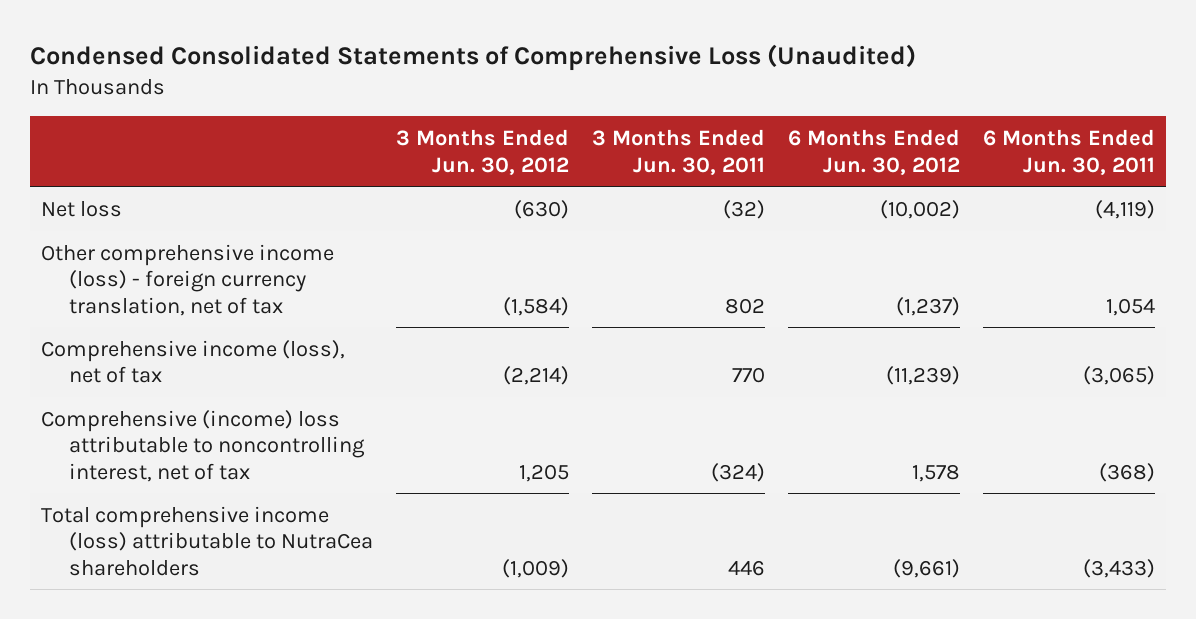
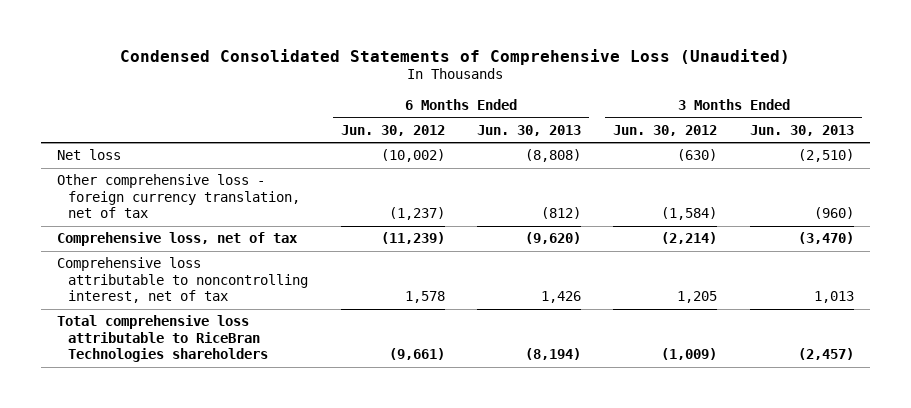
[592,129,766,175] 3 Months Ended Jun. 30, 2011 -> none
[982,129,1155,175] 6 Months Ended Jun. 30, 2011 -> none
none -> [477,124,582,136] Jun. 30, 2013
none -> [749,124,854,136] Jun. 30, 2013
[41,243,335,316] Other comprehensive income (loss) - foreign currency translation, net of tax -> [57,174,301,219] Other comprehensive loss - foreign currency translation, net of tax
[41,339,346,384] Comprehensive income (loss), net of tax -> [57,232,299,247] Comprehensive loss, net of tax
[41,409,366,482] Comprehensive (income) loss attributable to noncontrolling interest, net of tax -> [57,257,309,304] Comprehensive loss attributable to noncontrolling interest, net of tax
[41,505,374,576] Total comprehensive income (loss) attributable to NutraCea shareholders -> [57,315,269,363] Total comprehensive loss attributable to RiceBran Technologies shareholders

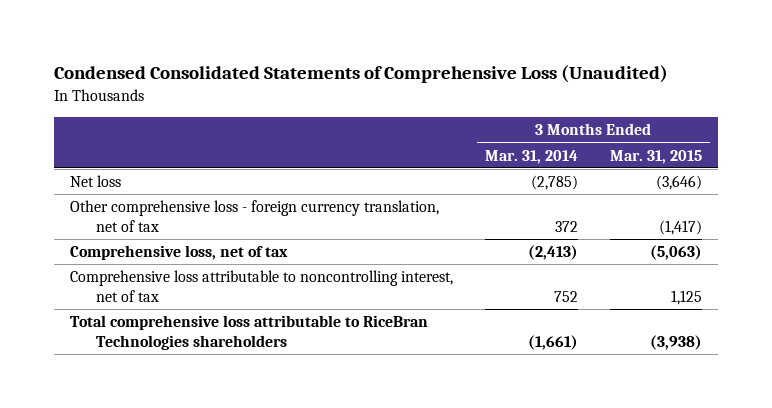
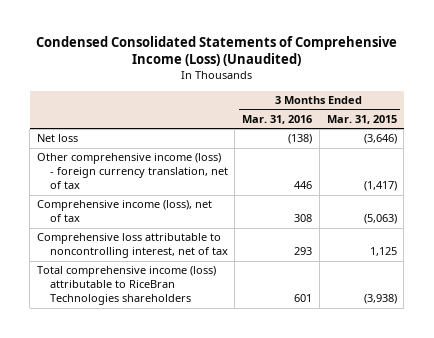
[54,65,669,84] Condensed Consolidated Statements of Comprehensive Loss (Unaudited) -> [35,36,397,67] Condensed Consolidated Statements of Comprehensive Income (Loss) (Unaudited)
[485,149,579,164] Mar. 31, 2014 -> none
none -> [242,114,313,124] Mar. 31, 2016
[70,200,440,232] Other comprehensive loss - foreign currency translation, net of tax -> [37,153,228,190] Other comprehensive income (loss) - foreign currency translation, net of tax
[70,245,289,261] Comprehensive loss, net of tax -> [37,200,213,223] Comprehensive income (loss), net of tax
[70,315,429,350] Total comprehensive loss attributable to RiceBran Technologies shareholders -> [37,266,217,306] Total comprehensive income (loss) attributable to RiceBran Technologies shareholders

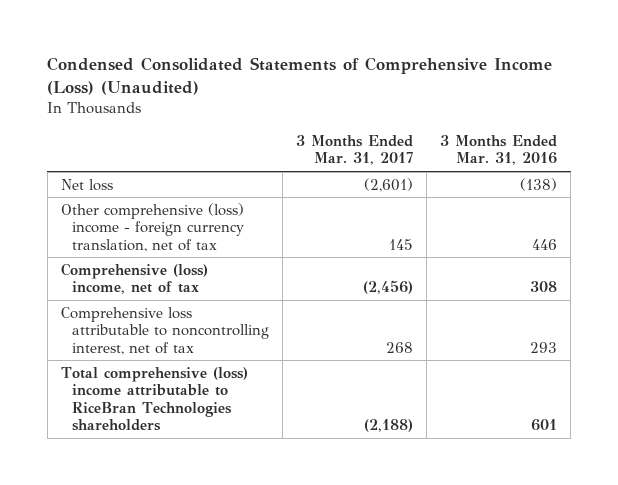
[326,114,397,124] Mar. 31, 2015 -> none
none -> [296,134,414,166] 3 Months Ended Mar. 31, 2017
[37,153,228,190] Other comprehensive income (loss) - foreign currency translation, net of tax -> [60,202,245,252] Other comprehensive (loss) income - foreign currency translation, net of tax
[37,200,213,223] Comprehensive income (loss), net of tax -> [60,262,208,295] Comprehensive (loss) income, net of tax
[37,266,217,306] Total comprehensive income (loss) attributable to RiceBran Technologies shareholders -> [60,366,248,432] Total comprehensive (loss) income attributable to RiceBran Technologies shareholders

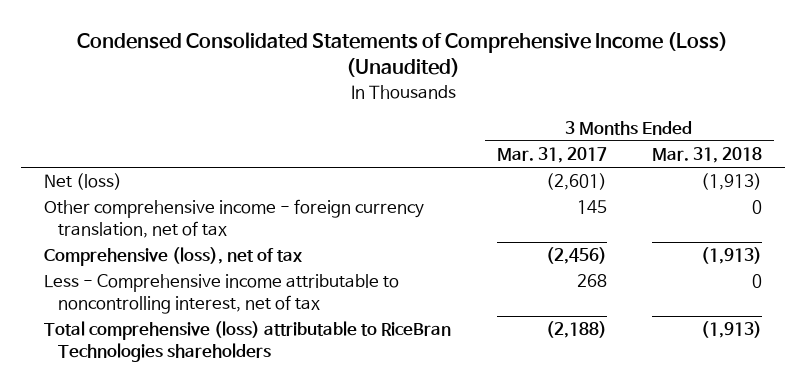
[440,134,558,166] 3 Months Ended Mar. 31, 2016 -> none
none -> [652,147,763,164] Mar. 31, 2018
[60,178,113,191] Net loss -> [43,173,122,191] Net (loss)
[60,202,245,252] Other comprehensive (loss) income - foreign currency translation, net of tax -> [43,199,424,238] Other comprehensive income - foreign currency translation, net of tax
[60,262,208,295] Comprehensive (loss) income, net of tax -> [43,247,302,267] Comprehensive (loss), net of tax
[60,306,270,355] Comprehensive loss attributable to noncontrolling interest, net of tax -> [43,274,399,314] Less - Comprehensive income attributable to noncontrolling interest, net of tax
[60,366,248,432] Total comprehensive (loss) income attributable to RiceBran Technologies shareholders -> [43,321,451,362] Total comprehensive (loss) attributable to RiceBran Technologies shareholders

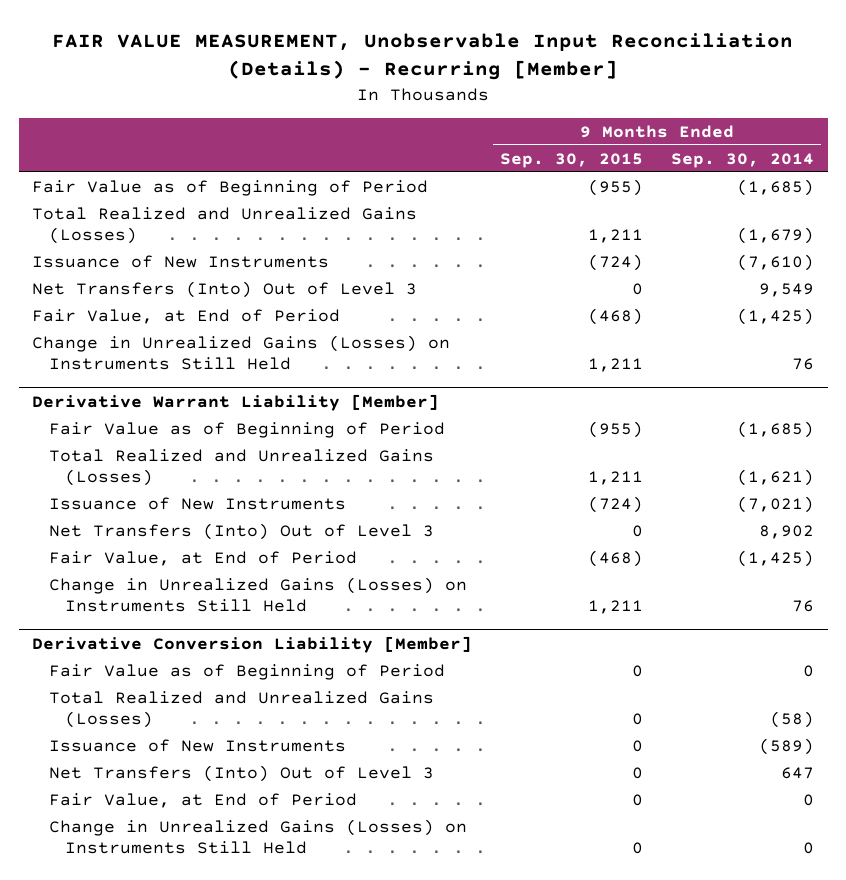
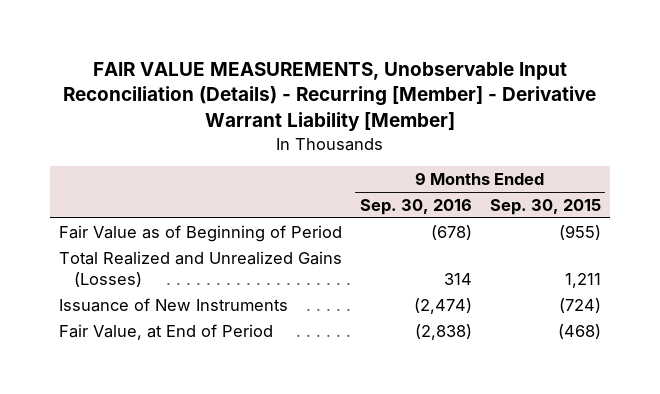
[52,32,794,81] FAIR VALUE MEASUREMENT, Unobservable Input Reconciliation (Details) - Recurring [Member] -> [62,61,596,132] FAIR VALUE MEASUREMENTS, Unobservable Input Reconciliation (Details) - Recurring [Member] - Derivative Warrant Liability [Member]
[670,152,814,168] Sep. 30, 2014 -> none
none -> [359,199,472,216] Sep. 30, 2016
[32,280,418,298] Net Transfers (Into) Out of Level 3 -> none
[32,334,451,371] Change in Unrealized Gains (Losses) on Instruments Still Held -> none
[32,393,440,411] Derivative Warrant Liability [Member] -> none
[48,421,445,438] Fair Value as of Beginning of Period -> none
[48,448,434,487] Total Realized and Unrealized Gains (Losses) -> none
[48,496,346,510] Issuance of New Instruments -> none
[48,522,434,540] Net Transfers (Into) Out of Level 3 -> none
[48,550,357,566] Fair Value, at End of Period -> none
[48,576,467,613] Change in Unrealized Gains (Losses) on Instruments Still Held -> none
[32,635,473,653] Derivative Conversion Liability [Member] -> none
[48,663,445,680] Fair Value as of Beginning of Period -> none
[48,690,434,729] Total Realized and Unrealized Gains (Losses) -> none
[48,738,346,752] Issuance of New Instruments -> none
[48,764,434,782] Net Transfers (Into) Out of Level 3 -> none
[48,792,357,808] Fair Value, at End of Period -> none
[48,818,467,855] Change in Unrealized Gains (Losses) on Instruments Still Held -> none

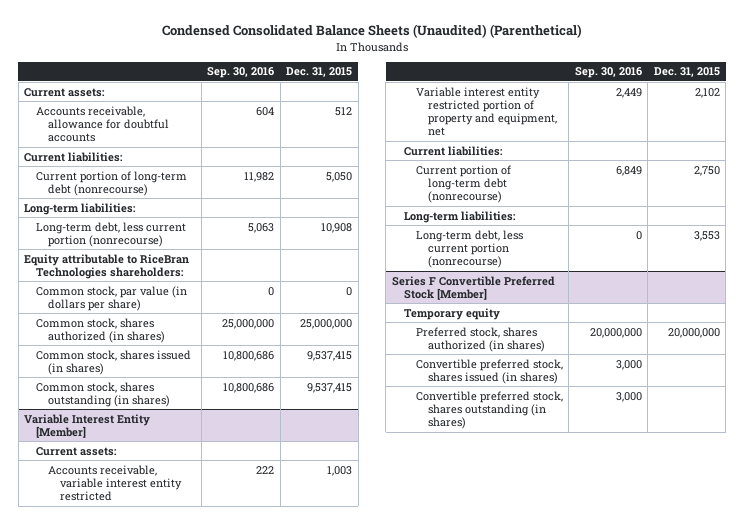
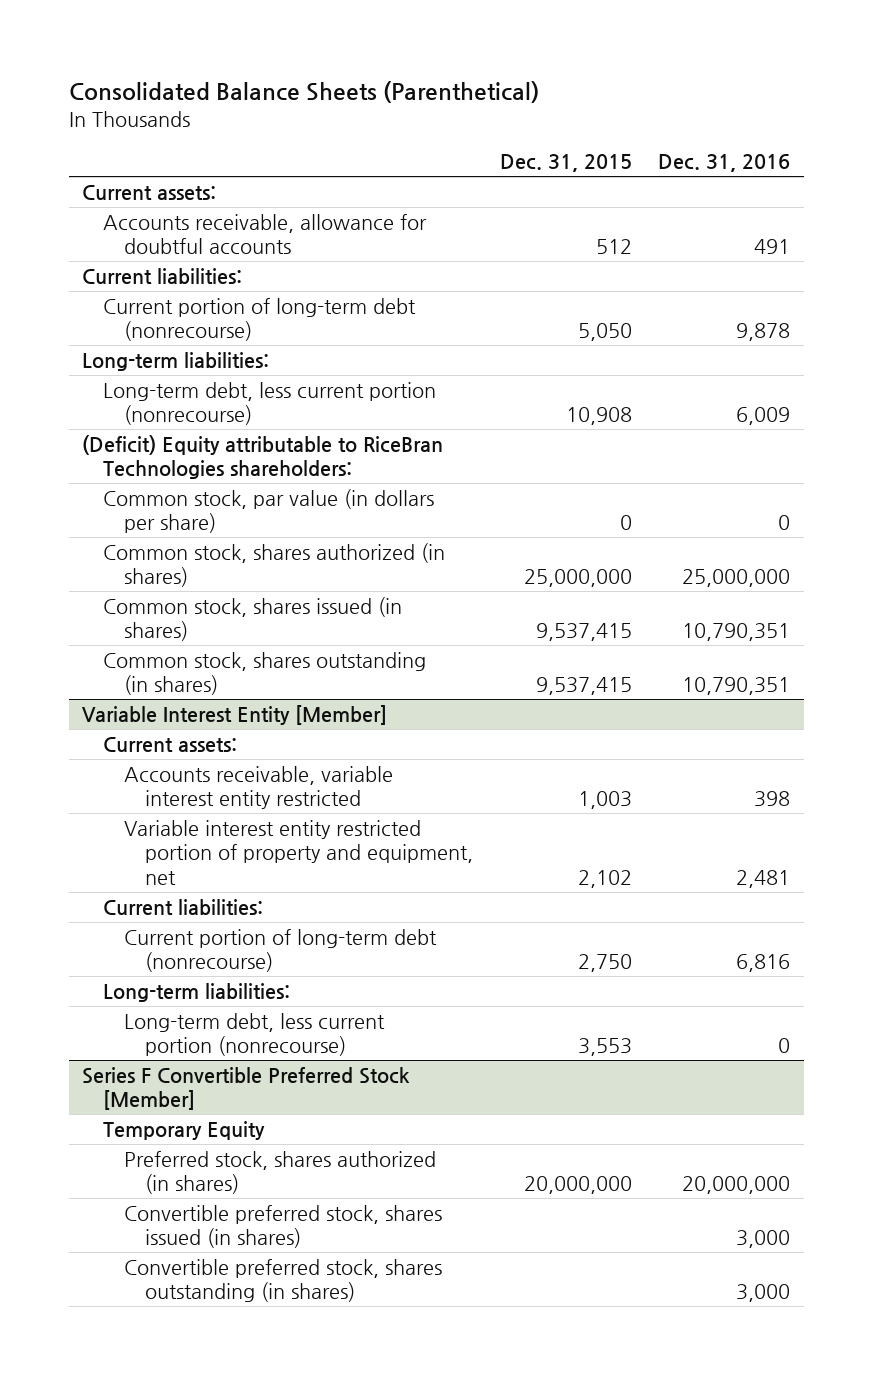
[162,24,583,39] Condensed Consolidated Balance Sheets (Unaudited) (Parenthetical) -> [68,81,539,104] Consolidated Balance Sheets (Parenthetical)
[207,67,275,79] Sep. 30, 2016 -> none
none -> [658,154,791,173] Dec. 31, 2016
[24,253,190,279] Equity attributable to RiceBran Technologies shareholders: -> [81,434,443,480] (Deficit) Equity attributable to RiceBran Technologies shareholders:
[403,307,500,320] Temporary equity -> [103,1120,266,1140] Temporary Equity

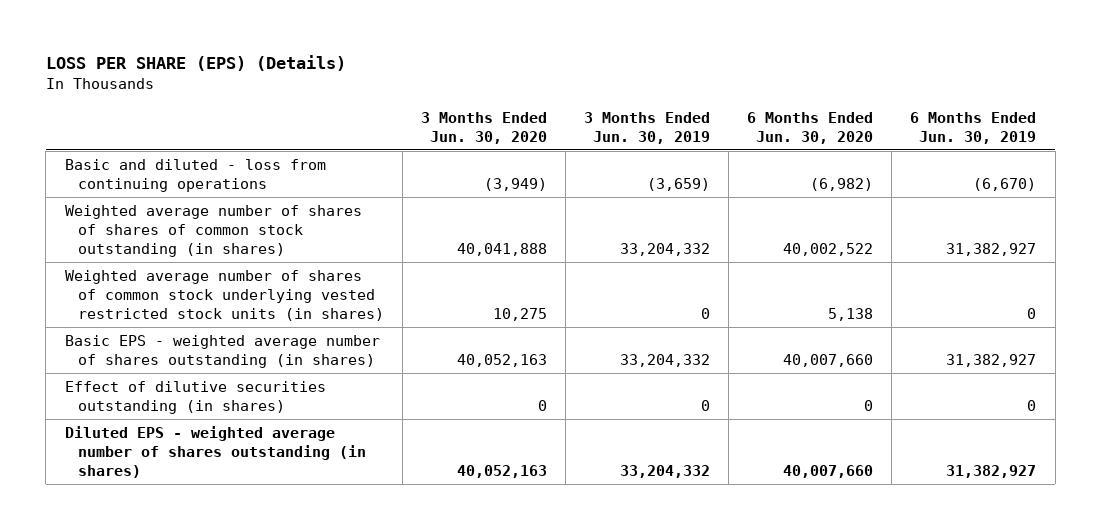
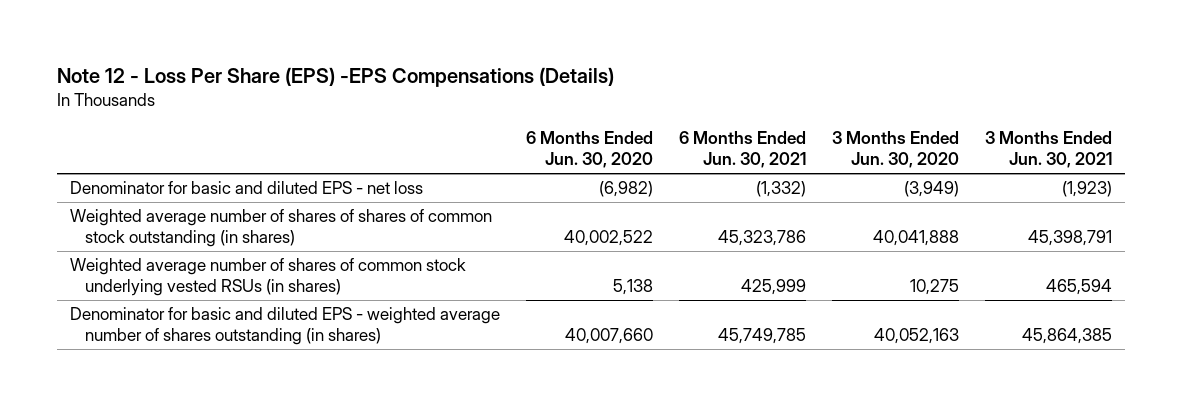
[45,55,346,72] LOSS PER SHARE (EPS) (Details) -> [56,67,614,88] Note 12 - Loss Per Share (EPS) -EPS Compensations (Details)
[584,111,711,144] 3 Months Ended Jun. 30, 2019 -> none
[910,111,1037,144] 6 Months Ended Jun. 30, 2019 -> none
none -> [678,131,806,169] 6 Months Ended Jun. 30, 2021
none -> [984,131,1112,169] 3 Months Ended Jun. 30, 2021
[64,158,326,192] Basic and diluted - loss from continuing operations -> [69,181,423,195] Denominator for basic and diluted EPS - net loss
[64,380,326,414] Effect of dilutive securities outstanding (in shares) -> none
[64,425,366,478] Diluted EPS - weighted average number of shares outstanding (in shares) -> none
[64,269,384,321] Weighted average number of shares of common stock underlying vested restricted stock units (in shares) -> [69,258,466,297] Weighted average number of shares of common stock underlying vested RSUs (in shares)
[64,334,380,368] Basic EPS - weighted average number of shares outstanding (in shares) -> [69,307,500,346] Denominator for basic and diluted EPS - weighted average number of shares outstanding (in shares)

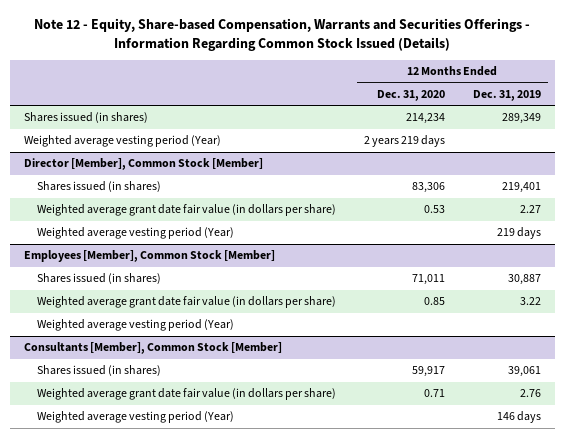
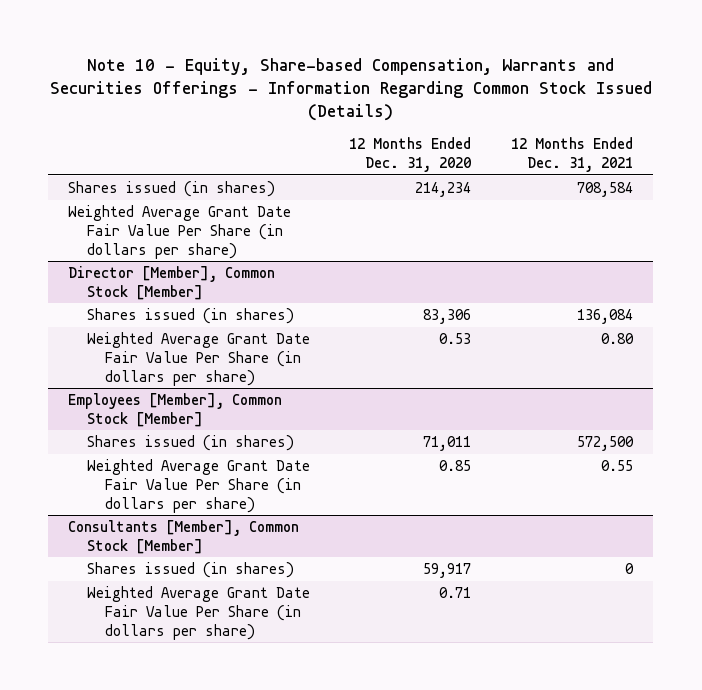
[34,17,531,51] Note 12 - Equity, Share-based Compensation, Warrants and Securities Offerings - Information Regarding Common Stock Issued (Details) -> [49,58,652,122] Note 10 - Equity, Share-based Compensation, Warrants and Securities Offerings - Information Regarding Common Stock Issued (Details)
[472,89,541,101] Dec. 31, 2019 -> none
none -> [511,137,634,173] 12 Months Ended Dec. 31, 2021
[24,135,222,148] Weighted average vesting period (Year) -> none
none -> [68,204,292,259] Weighted Average Grant Date Fair Value Per Share (in dollars per share)
[36,227,234,240] Weighted average vesting period (Year) -> none
[36,204,336,217] Weighted average grant date fair value (in dollars per share) -> [86,331,310,386] Weighted Average Grant Date Fair Value Per Share (in dollars per share)
[36,319,234,332] Weighted average vesting period (Year) -> none
[36,296,336,309] Weighted average grant date fair value (in dollars per share) -> [86,458,310,513] Weighted Average Grant Date Fair Value Per Share (in dollars per share)
[36,411,234,424] Weighted average vesting period (Year) -> none
[36,388,336,401] Weighted average grant date fair value (in dollars per share) -> [86,585,310,640] Weighted Average Grant Date Fair Value Per Share (in dollars per share)

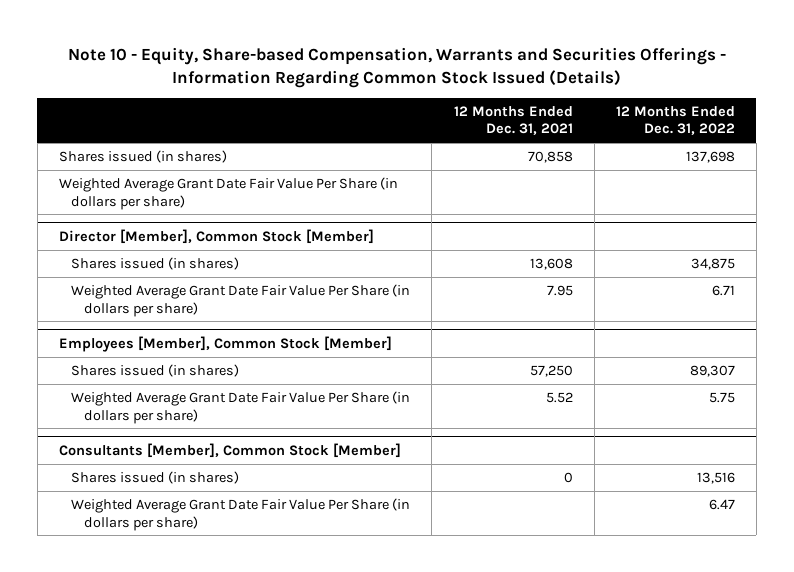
[349,137,472,173] 12 Months Ended Dec. 31, 2020 -> none
none -> [615,105,735,136] 12 Months Ended Dec. 31, 2022
[577,181,634,197] 708,584 -> [527,150,573,163] 70,858
[577,308,634,324] 136,084 -> [529,257,573,270] 13,608
[601,332,635,344] 0.80 -> [546,284,573,296] 7.95
[577,435,635,451] 572,500 -> [529,364,573,377] 57,250
[601,459,634,471] 0.55 -> [545,391,573,403] 5.52

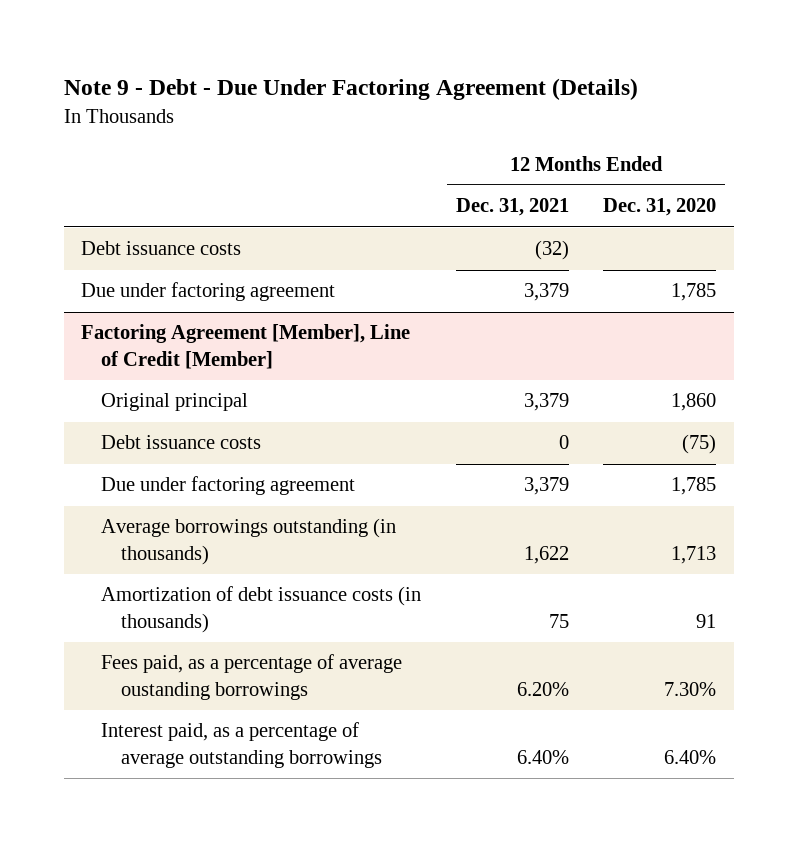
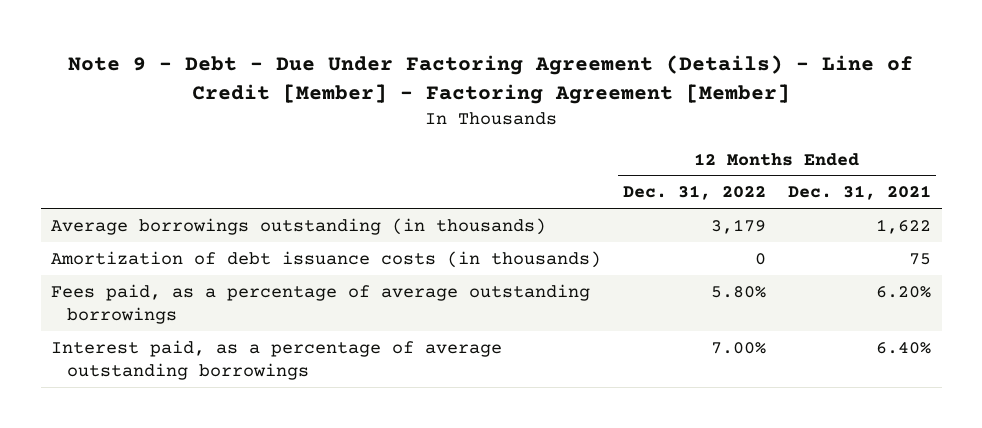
[63,78,638,101] Note 9 - Debt - Due Under Factoring Agreement (Details) -> [68,54,914,104] Note 9 - Debt - Due Under Factoring Agreement (Details) - Line of Credit [Member] - Factoring Agreement [Member]
[603,198,717,217] Dec. 31, 2020 -> none
none -> [623,185,767,201] Dec. 31, 2022
[80,241,241,256] Debt issuance costs -> none
[80,282,335,302] Due under factoring agreement -> none
[80,324,410,369] Factoring Agreement [Member], Line of Credit [Member] -> none
[101,393,249,412] Original principal -> none
[101,435,262,450] Debt issuance costs -> none
[101,476,356,496] Due under factoring agreement -> none
[101,654,403,700] Fees paid, as a percentage of average oustanding borrowings -> [51,283,591,325] Fees paid, as a percentage of average outstanding borrowings

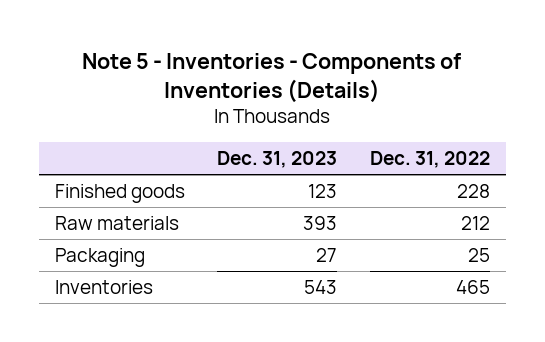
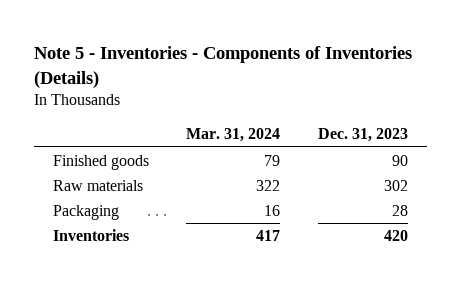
[369,150,490,168] Dec. 31, 2022 -> none
none -> [186,128,281,143] Mar. 31, 2024
[308,183,338,198] 123 -> [392,154,409,166] 90
[303,215,338,230] 393 -> [384,179,409,191] 302
[316,247,338,262] 27 -> [392,204,409,216] 28
[304,279,338,294] 543 -> [384,229,409,241] 420

